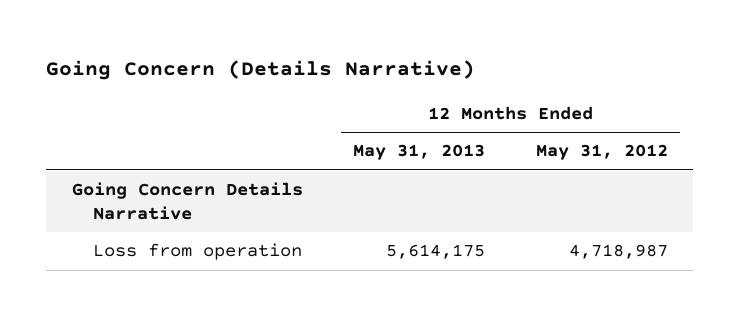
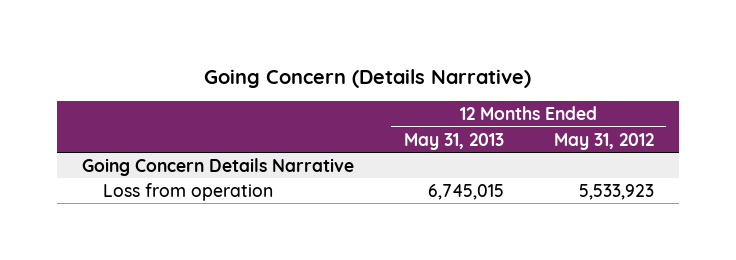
[386,244,486,260] 5,614,175 -> [427,183,504,200] 6,745,015
[568,244,668,260] 4,718,987 -> [578,183,654,200] 5,533,923

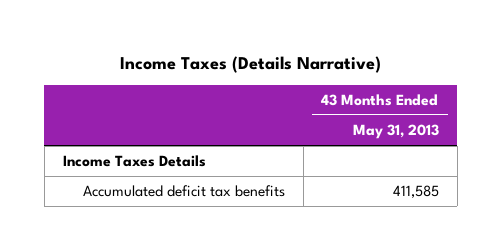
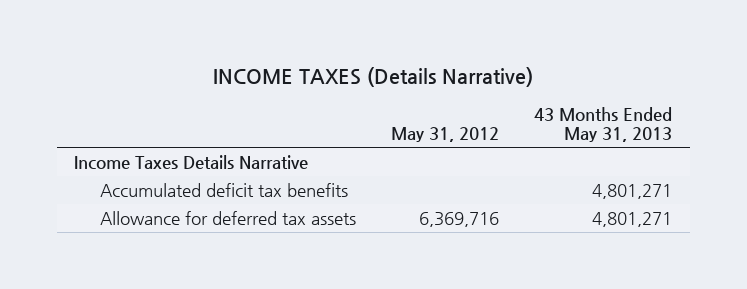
[119,55,381,73] Income Taxes (Details Narrative) -> [213,67,534,88] INCOME TAXES (Details Narrative)
none -> [390,127,499,143] May 31, 2012
[62,155,206,168] Income Taxes Details -> [74,154,309,170] Income Taxes Details Narrative
[392,185,439,199] 411,585 -> [592,183,673,199] 4,801,271
none -> [99,210,356,225] Allowance for deferred tax assets

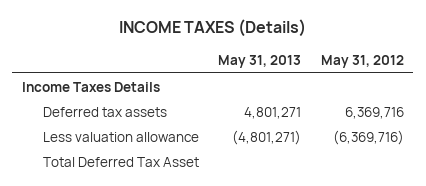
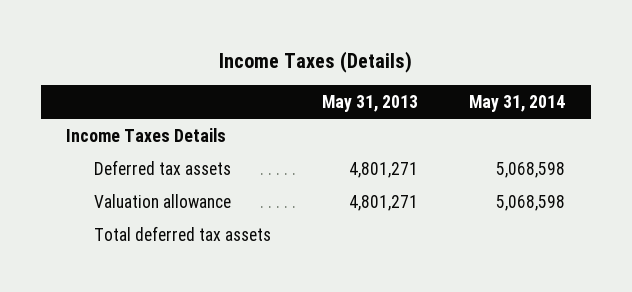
[118,19,306,38] INCOME TAXES (Details) -> [218,50,412,73] Income Taxes (Details)
[320,54,404,68] May 31, 2012 -> none
none -> [469,95,566,113] May 31, 2014
[42,131,199,142] Less valuation allowance -> [93,193,231,208] Valuation allowance
[232,129,302,145] (4,801,271) -> [348,194,418,211] 4,801,271
[42,156,199,167] Total Deferred Tax Asset -> [93,225,271,241] Total deferred tax assets

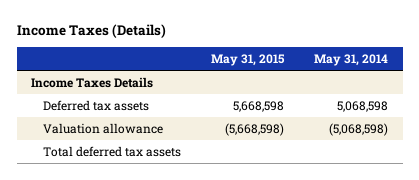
[321,95,418,113] May 31, 2013 -> none
none -> [211,53,286,66] May 31, 2015
[496,194,566,211] 5,068,598 -> [328,122,388,136] (5,068,598)

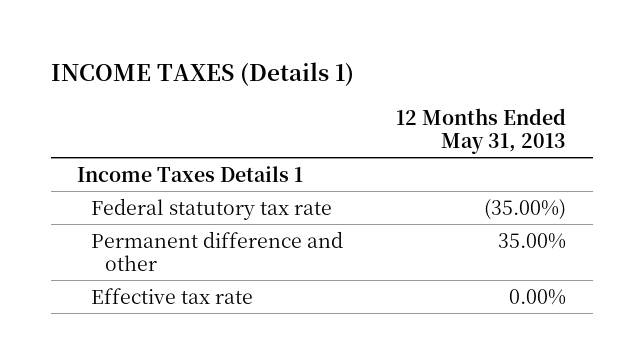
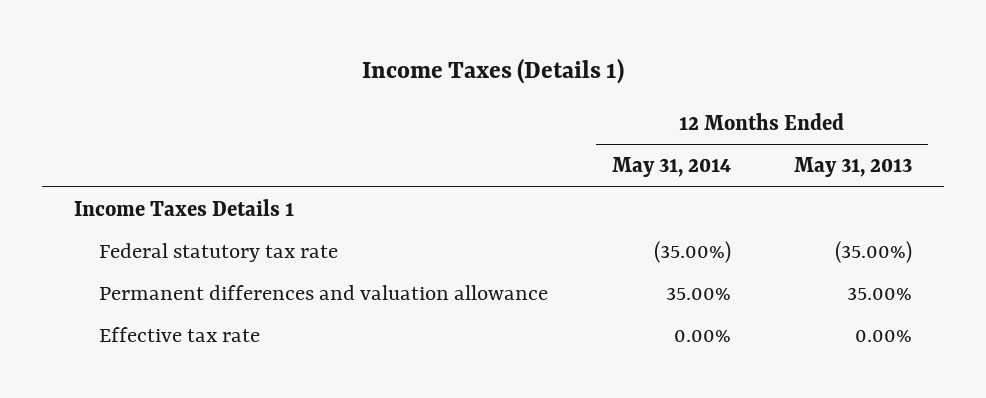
[51,62,355,87] INCOME TAXES (Details 1) -> [362,58,625,85] Income Taxes (Details 1)
none -> [611,157,731,178] May 31, 2014
[91,230,344,271] Permanent difference and other -> none
none -> [98,284,548,300] Permanent differences and valuation allowance

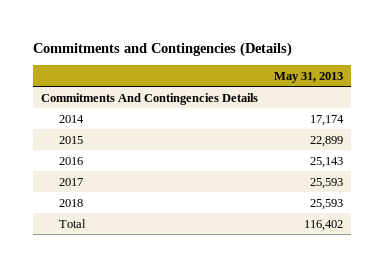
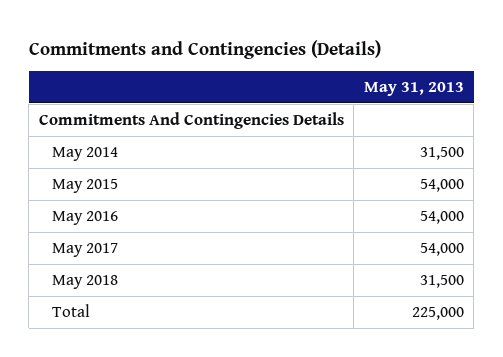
[58,114,84,123] 2014 -> [51,146,118,161] May 2014
[310,114,345,126] 17,174 -> [419,146,464,160] 31,500
[58,135,83,144] 2015 -> [51,178,118,193] May 2015
[310,135,344,147] 22,899 -> [419,178,464,192] 54,000
[58,156,83,165] 2016 -> [51,210,118,225] May 2016
[310,156,344,168] 25,143 -> [419,210,464,224] 54,000
[58,177,83,186] 2017 -> [51,242,118,257] May 2017
[310,177,344,189] 25,593 -> [419,242,464,256] 54,000
[58,198,83,207] 2018 -> [51,274,118,289] May 2018
[310,198,344,210] 25,593 -> [419,274,464,288] 31,500
[304,219,344,231] 116,402 -> [411,306,464,320] 225,000

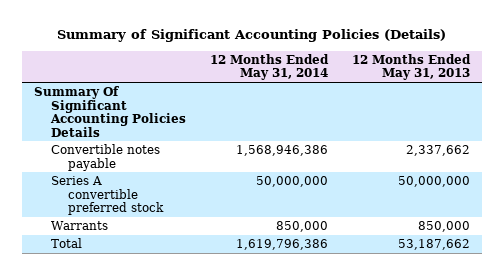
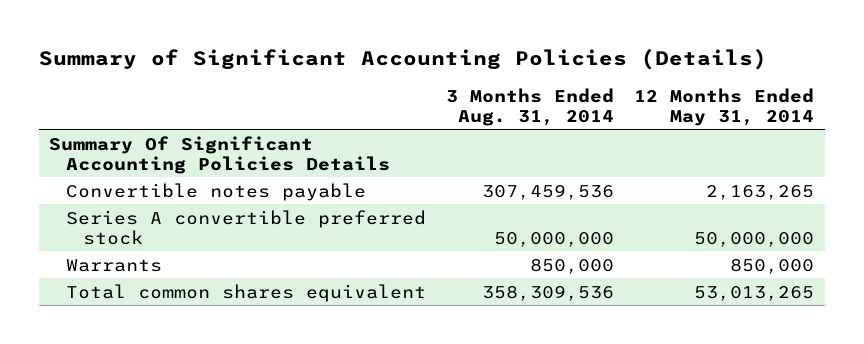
[351,53,471,81] 12 Months Ended May 31, 2013 -> none
none -> [446,87,615,126] 3 Months Ended Aug. 31, 2014
[235,145,328,157] 1,568,946,386 -> [706,184,815,200] 2,163,265
[50,238,82,249] Total -> [65,283,426,302] Total common shares equivalent
[235,239,328,251] 1,619,796,386 -> [694,285,815,301] 53,013,265

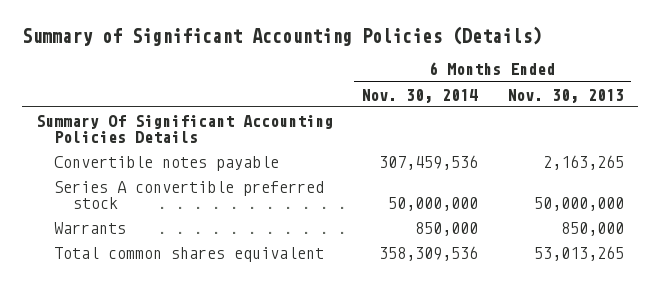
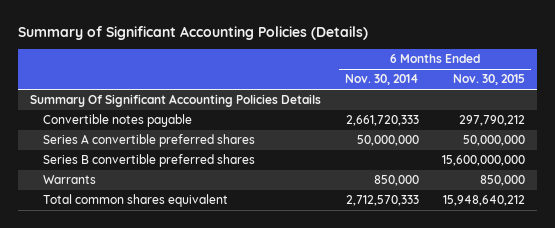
[506,88,624,103] Nov. 30, 2013 -> none
none -> [453,74,526,86] Nov. 30, 2015
[379,154,479,170] 307,459,536 -> [345,115,419,127] 2,661,720,333
[54,180,325,209] Series A convertible preferred stock -> [43,134,256,148] Series A convertible preferred shares
none -> [43,154,256,168] Series B convertible preferred shares
[379,245,479,261] 358,309,536 -> [345,195,419,207] 2,712,570,333

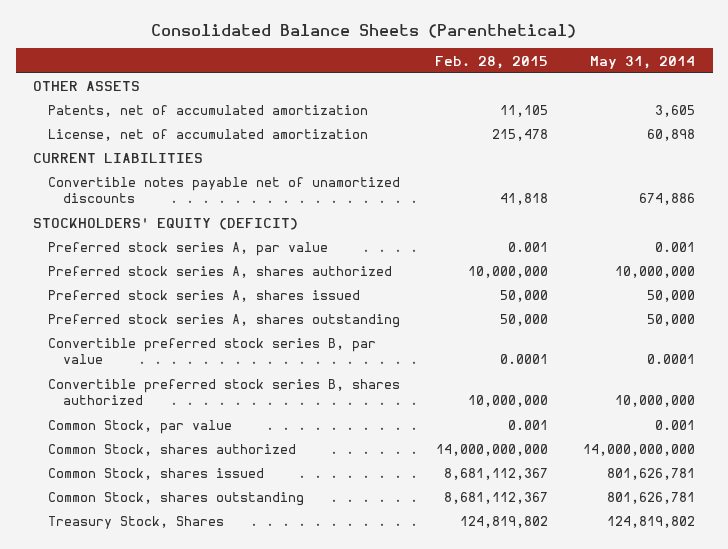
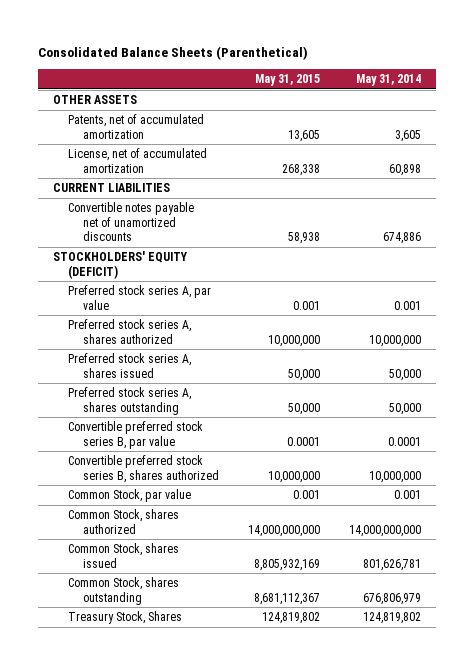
[435,55,549,69] Feb. 28, 2015 -> none
none -> [255,73,321,86] May 31, 2015
[607,492,696,505] 801,626,781 -> [363,592,422,605] 676,806,979

